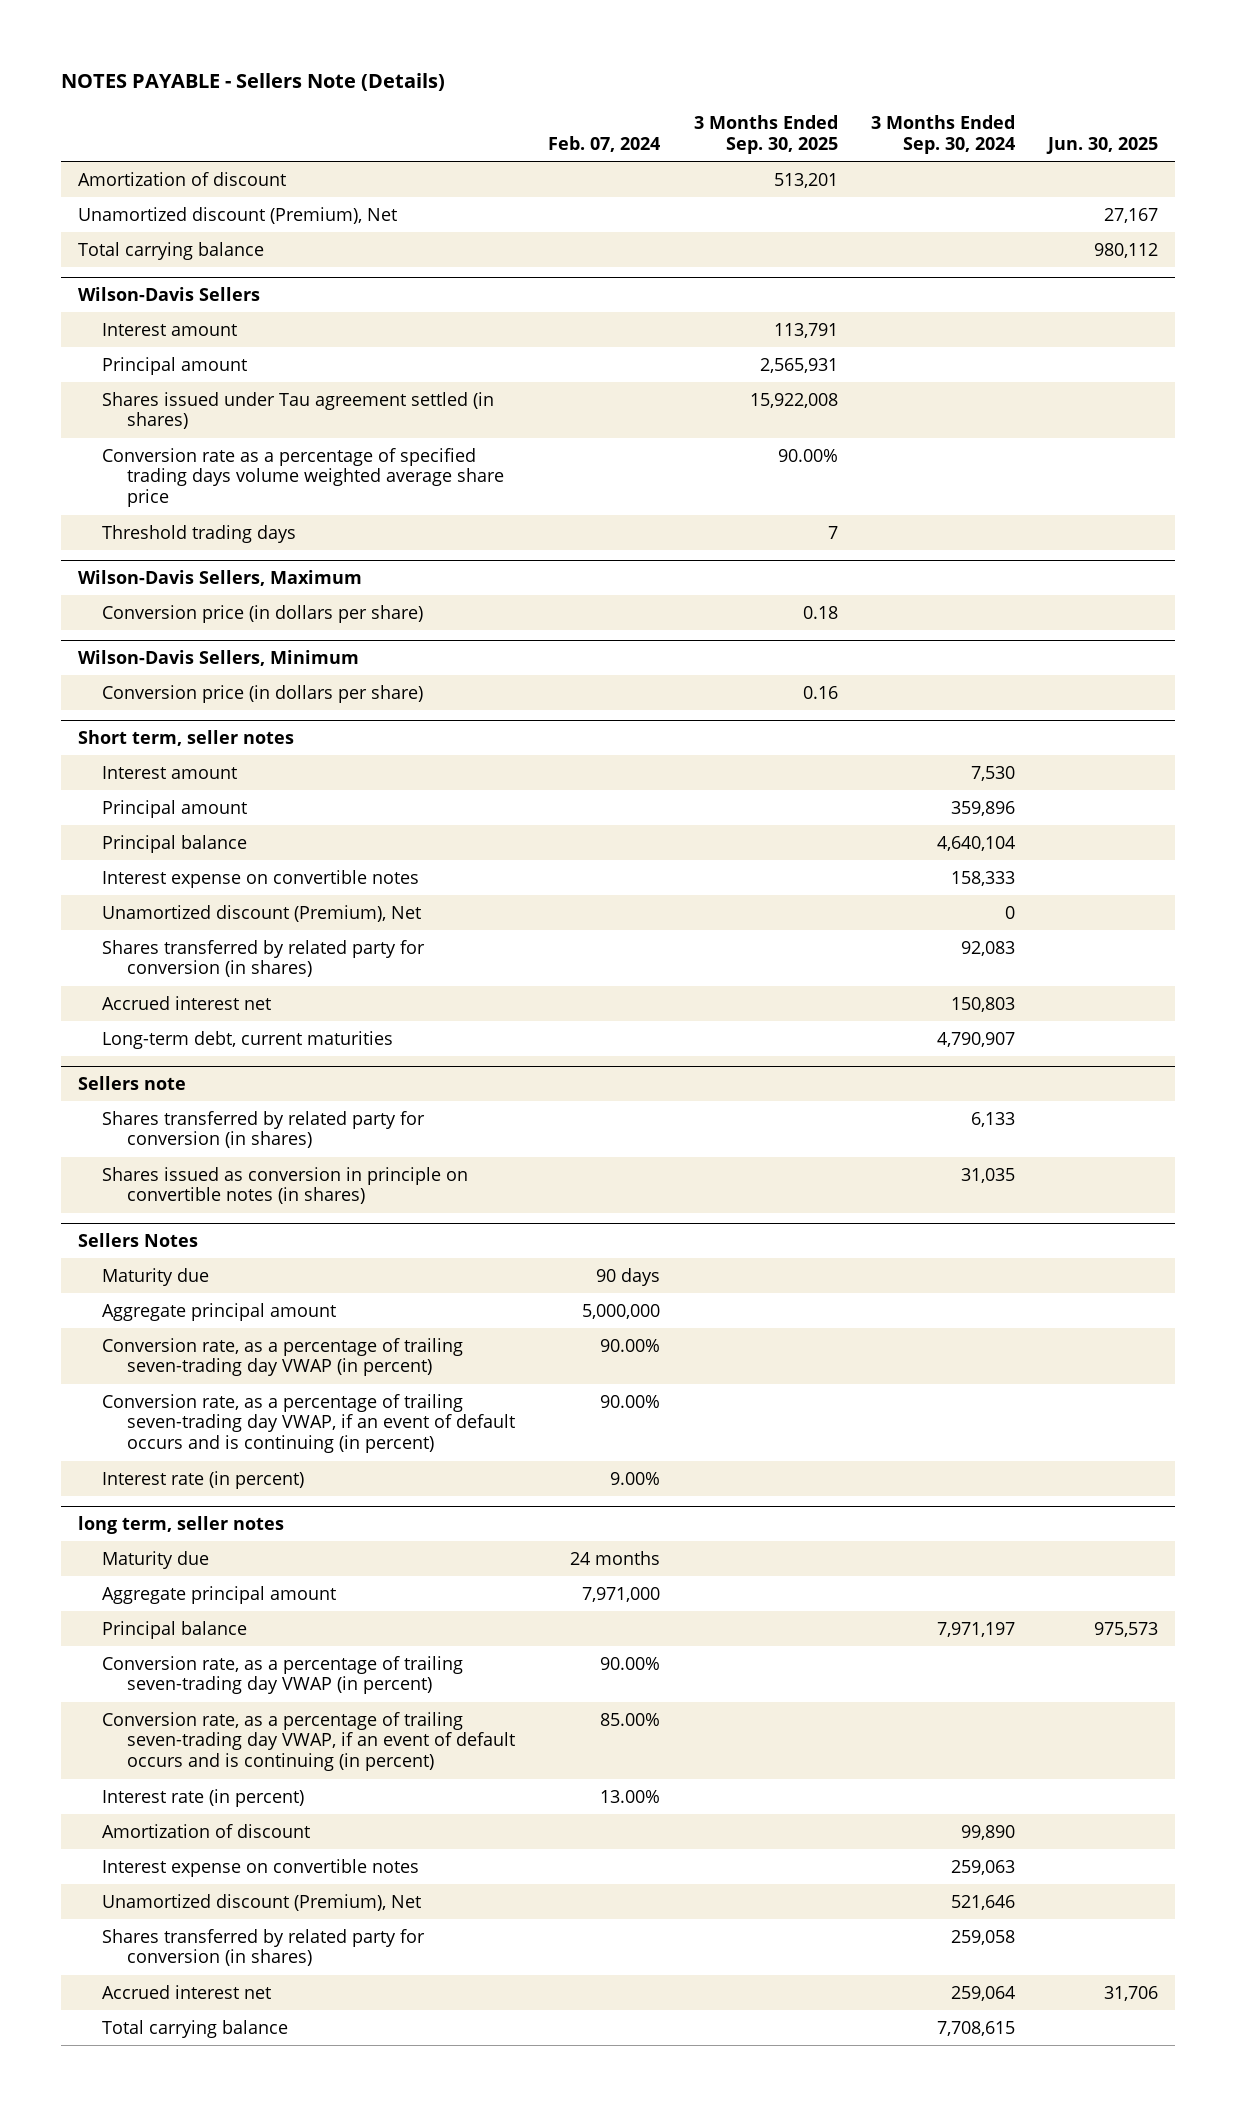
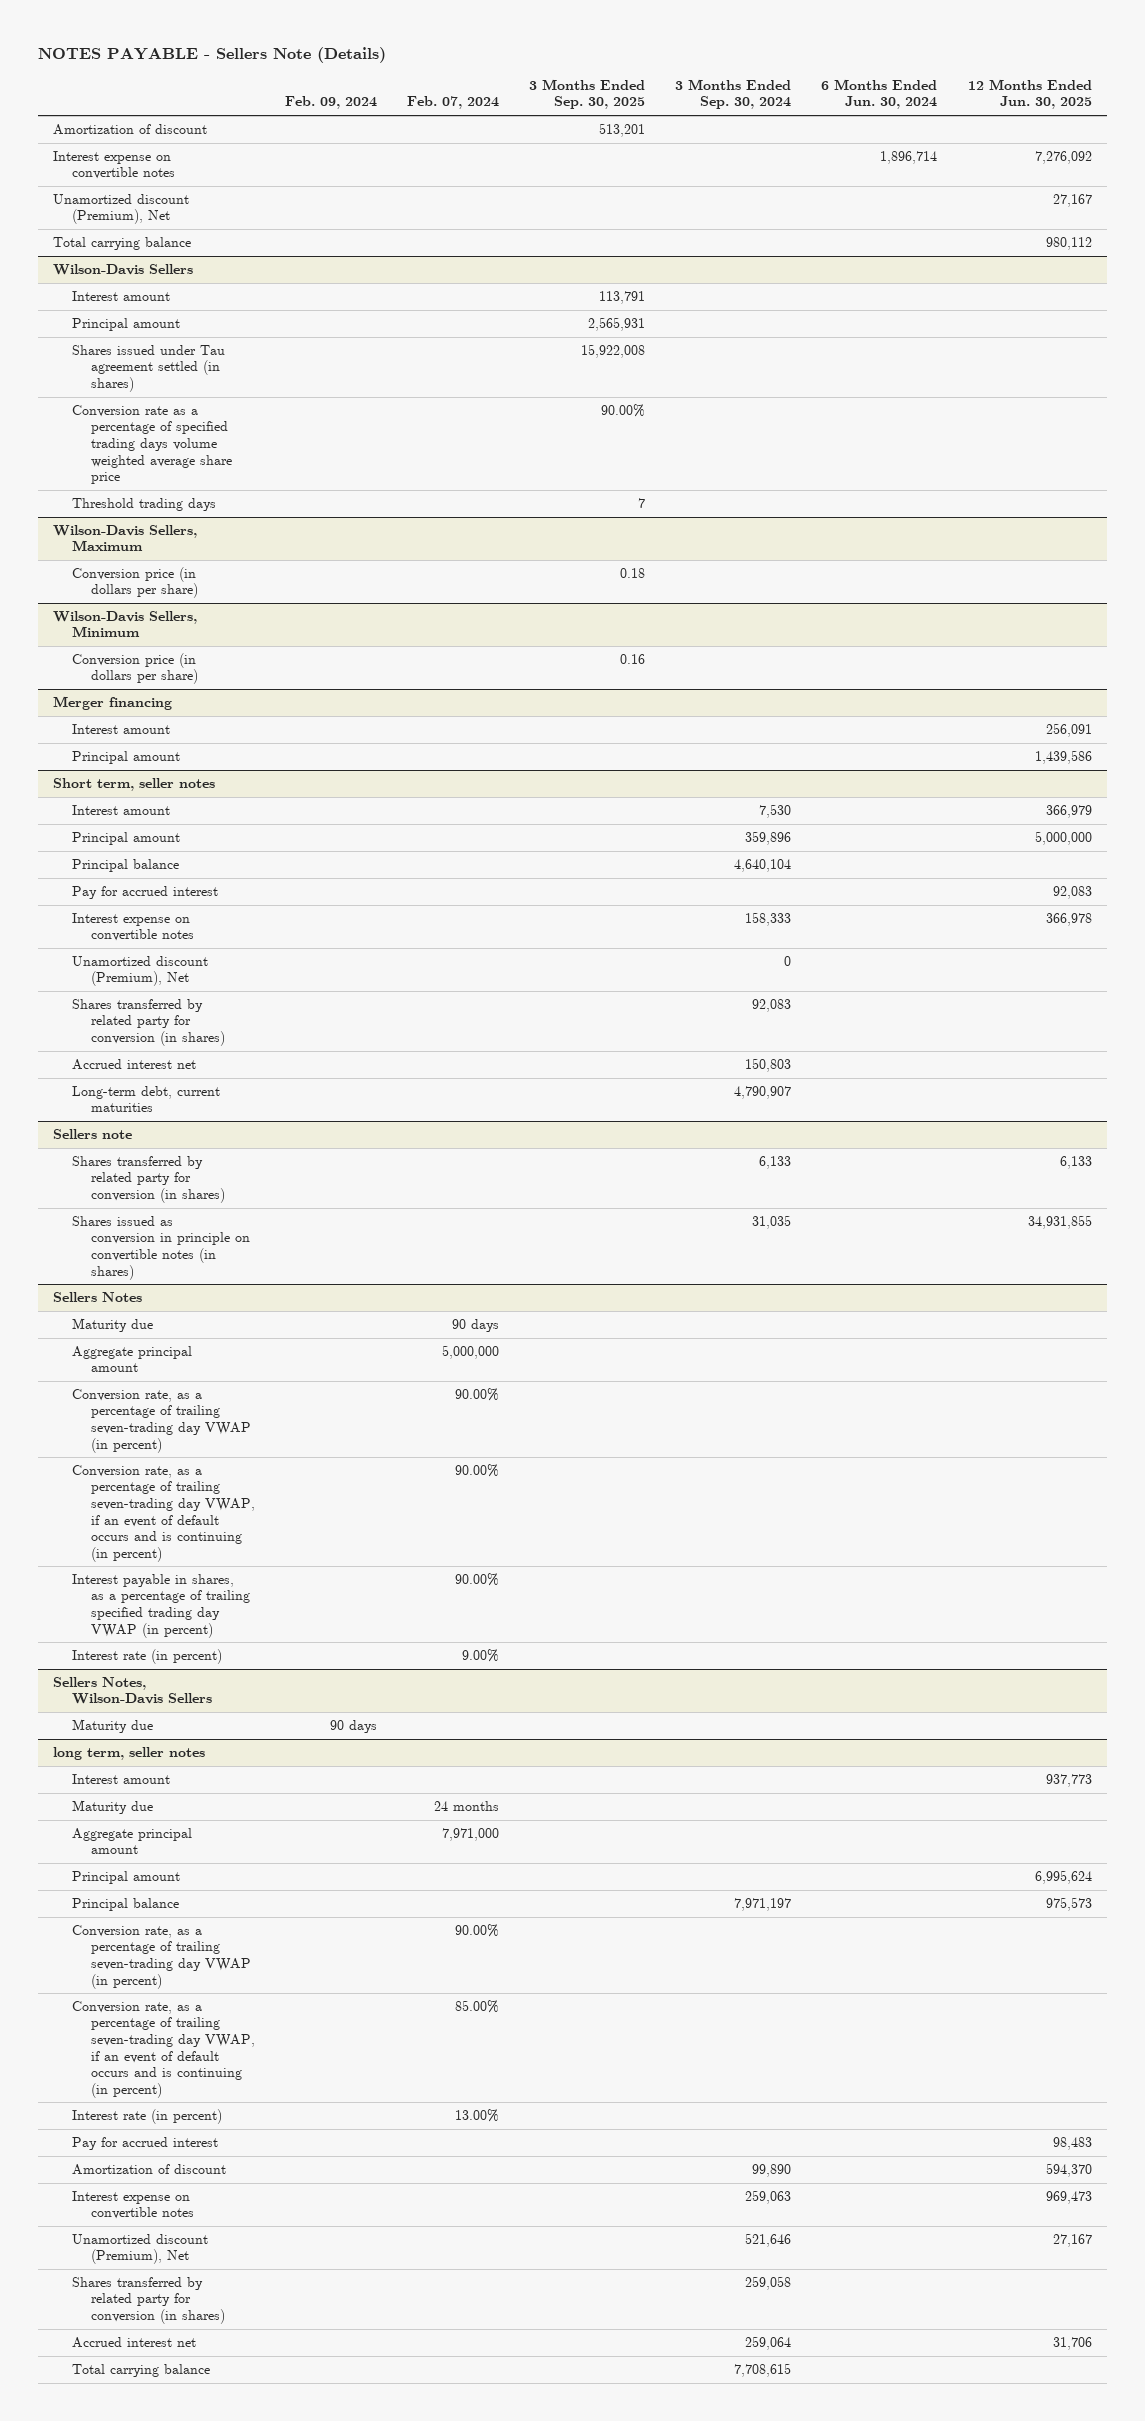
[1046,137,1159,155] Jun. 30, 2025 -> none
none -> [284,96,377,110] Feb. 09, 2024
none -> [821,78,938,110] 6 Months Ended Jun. 30, 2024
none -> [967,78,1092,110] 12 Months Ended Jun. 30, 2025
none -> [52,150,175,180] Interest expense on convertible notes
none -> [52,695,172,710] Merger financing
none -> [71,723,170,734] Interest amount
none -> [71,750,180,764] Principal amount
none -> [71,885,218,899] Pay for accrued interest
none -> [71,1573,250,1638] Interest payable in shares, as a percentage of trailing specified trading day VWAP (in percent)
none -> [52,1676,212,1705] Sellers Notes, Wilson-Davis Sellers
none -> [71,1718,153,1733] Maturity due
none -> [71,1773,170,1784] Interest amount
none -> [71,1870,180,1884] Principal amount
none -> [71,2136,218,2150] Pay for accrued interest

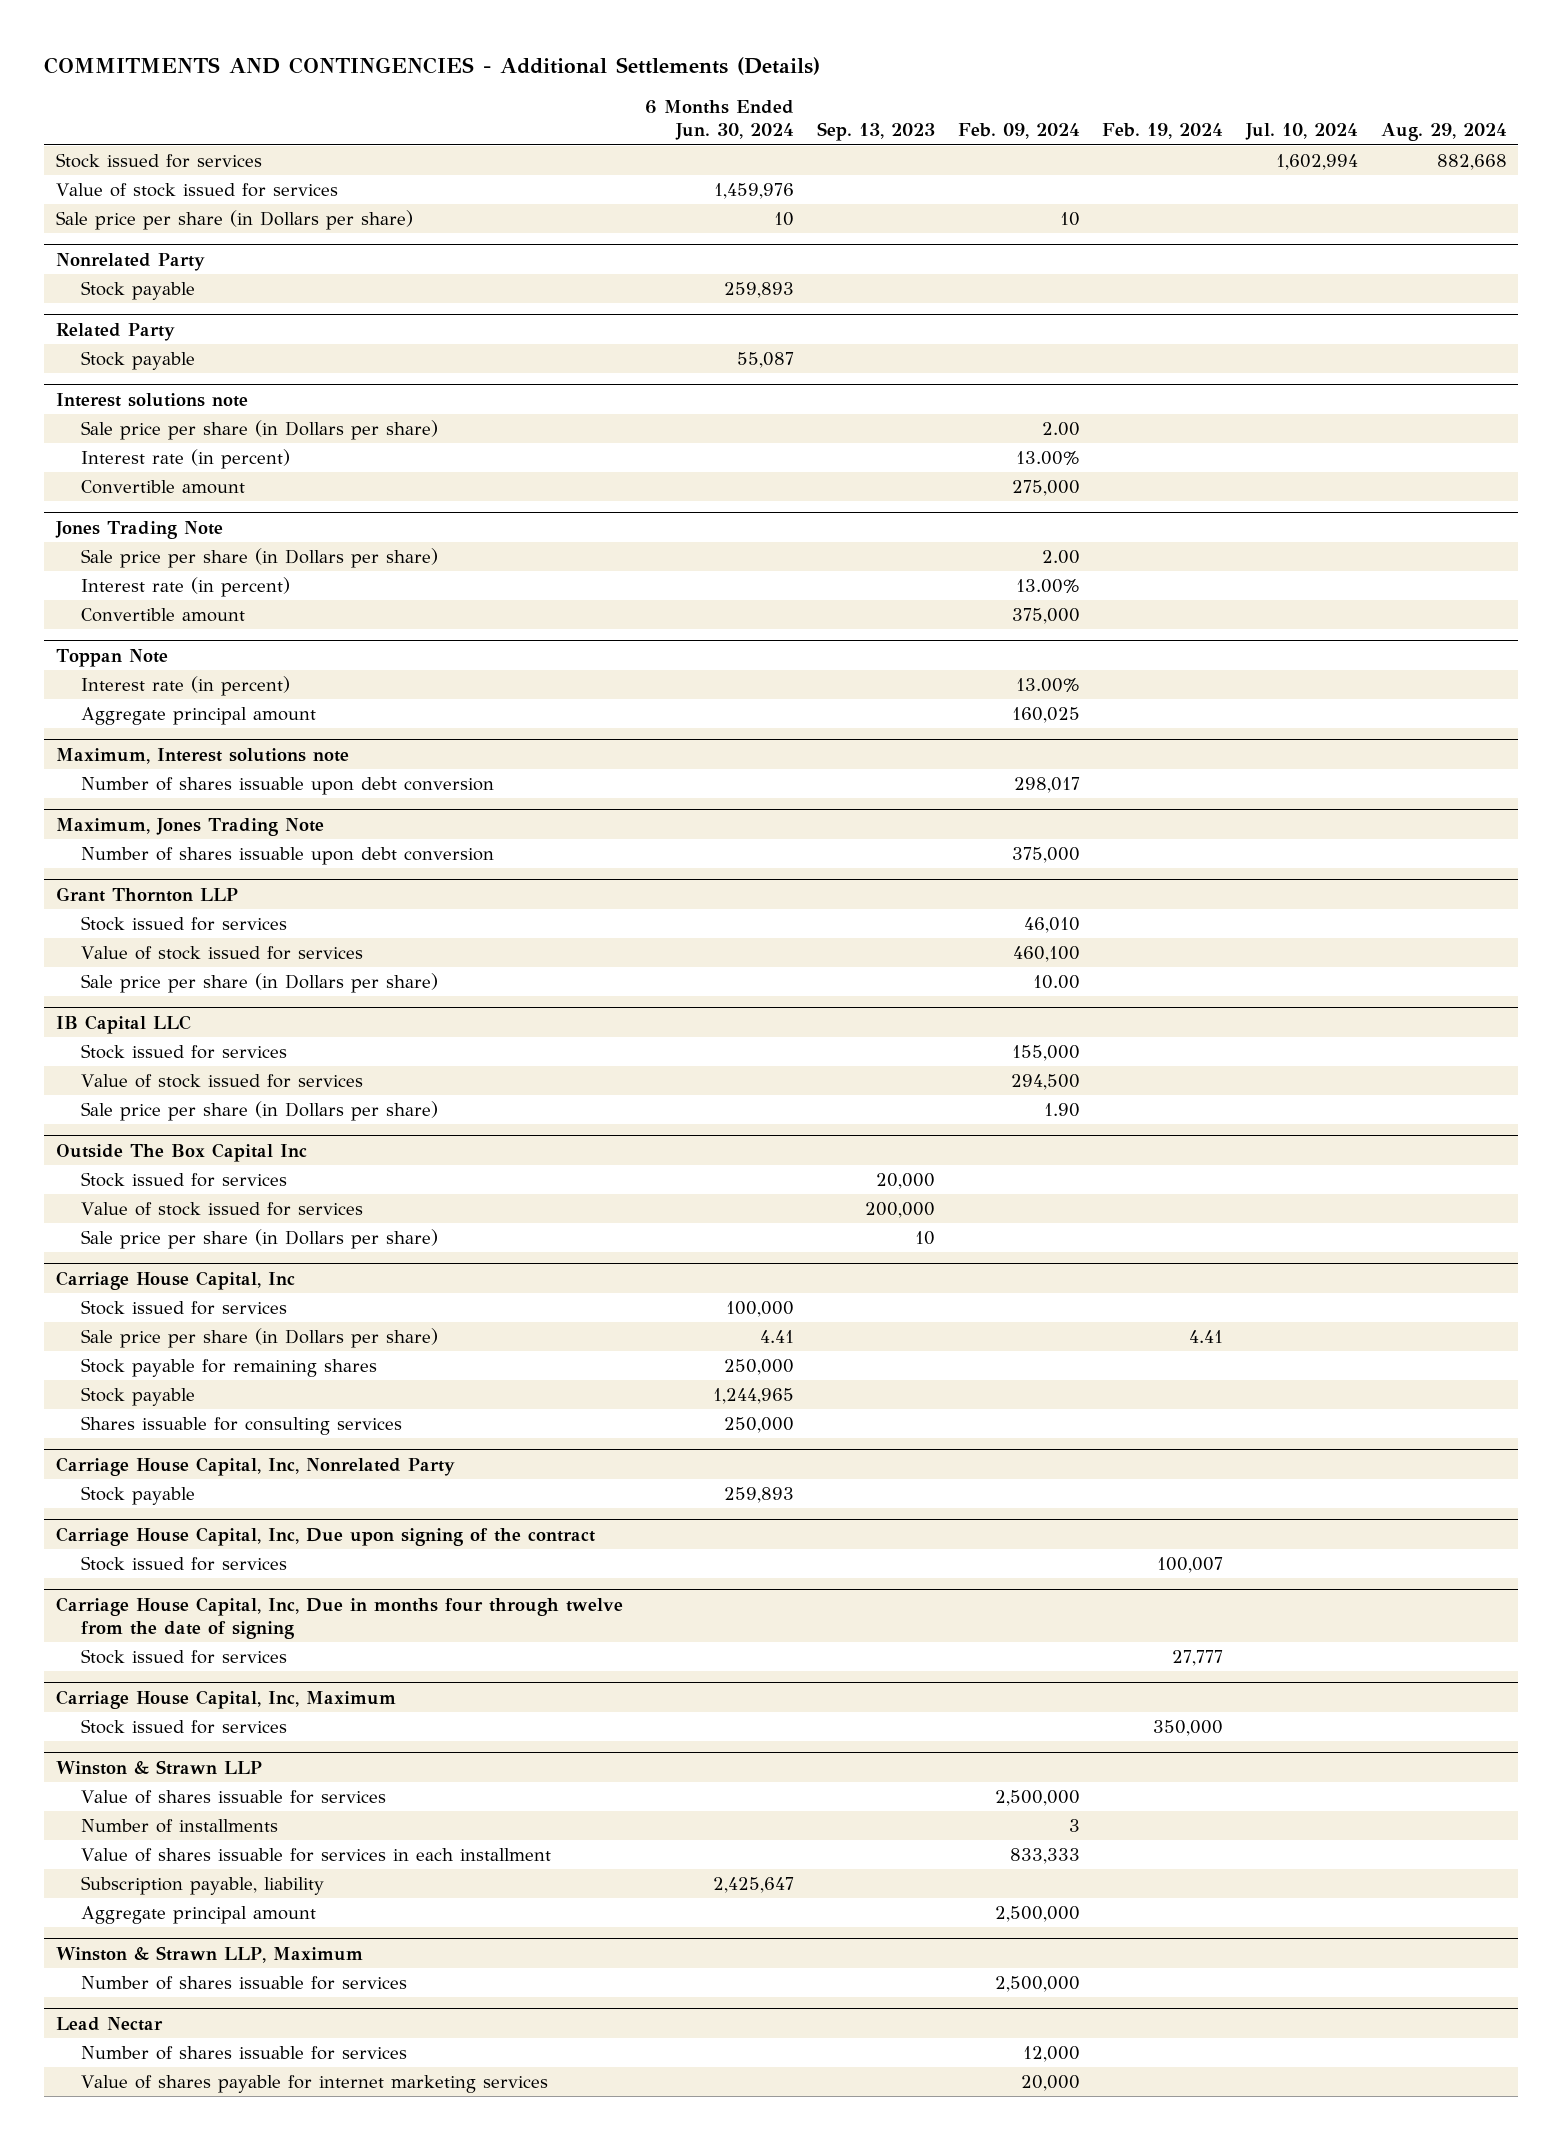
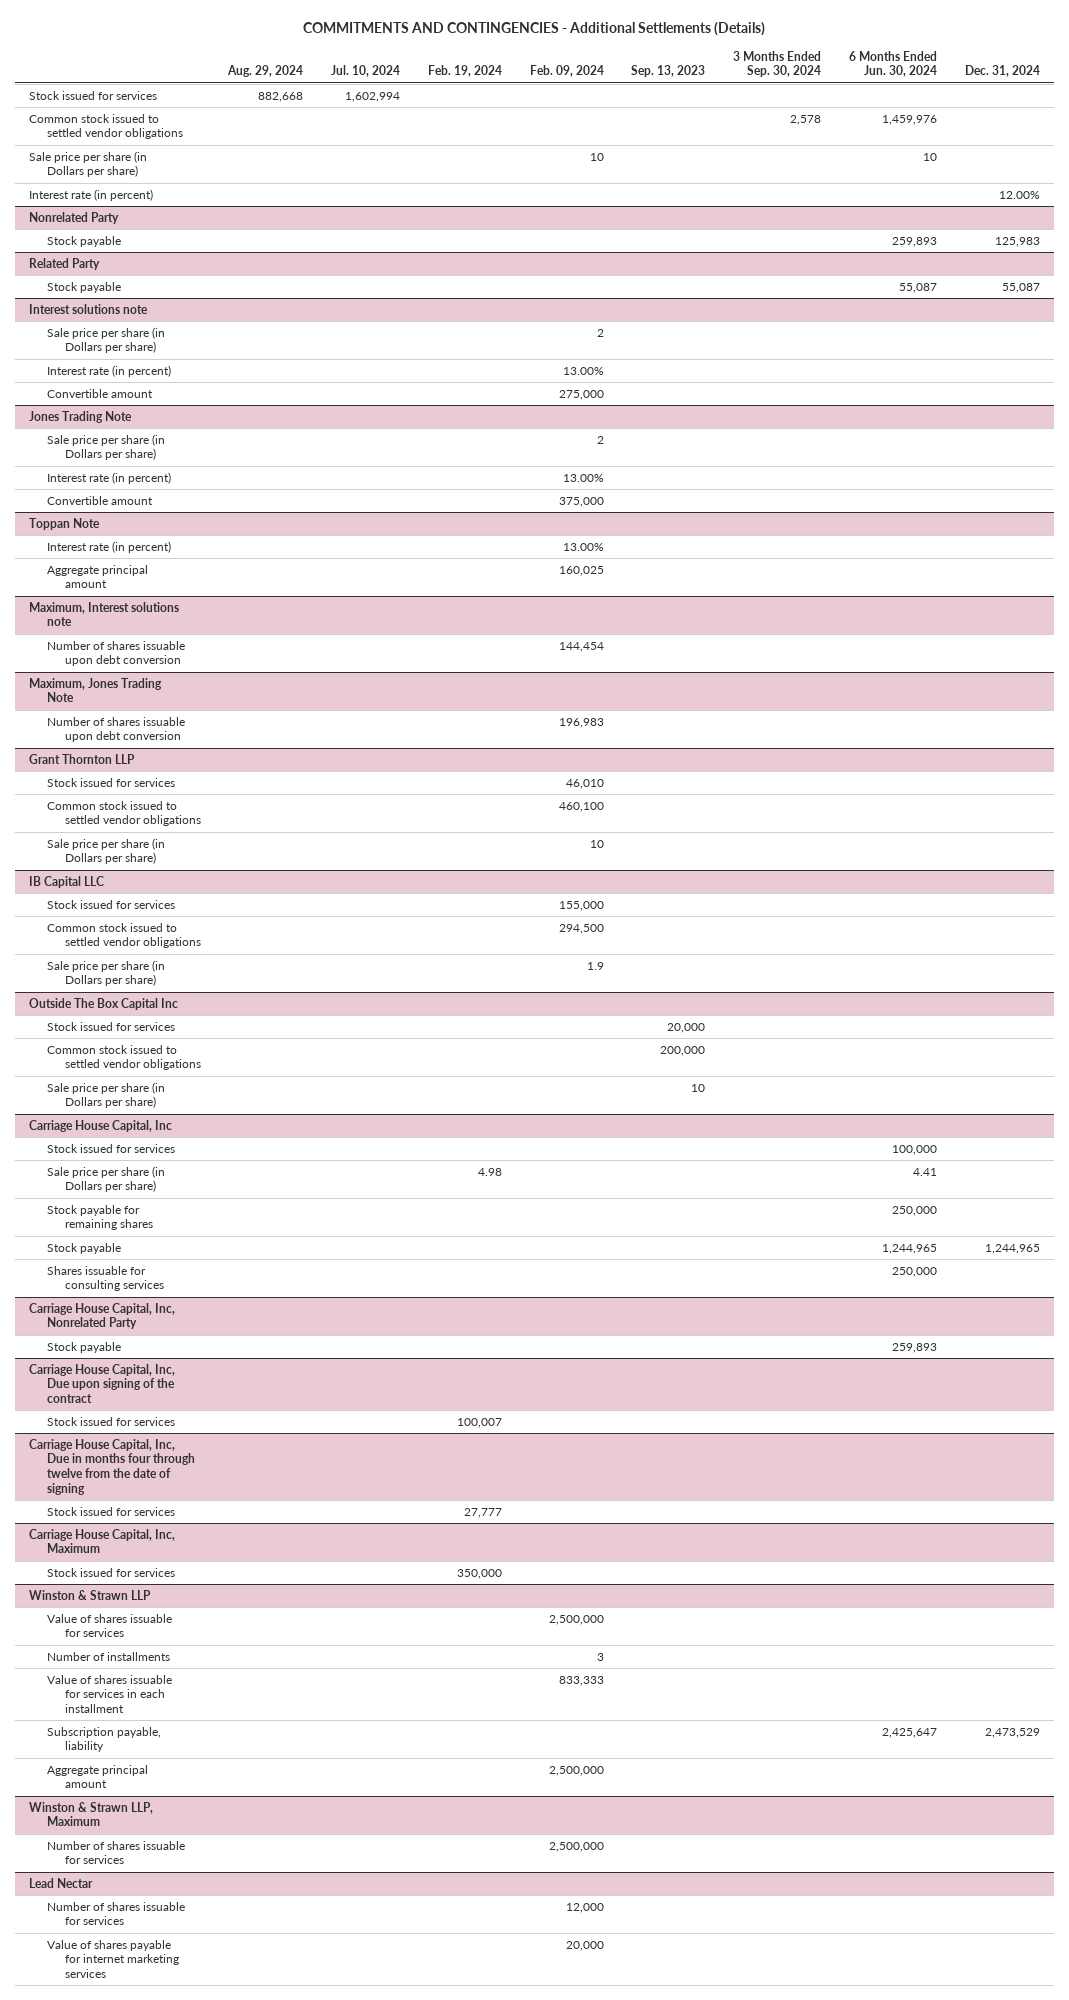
none -> [733,50,822,78] 3 Months Ended Sep. 30, 2024
none -> [964,65,1040,78] Dec. 31, 2024
[55,183,338,198] Value of stock issued for services -> [29,113,183,140] Common stock issued to settled vendor obligations
none -> [29,188,154,201] Interest rate (in percent)
[1041,422,1080,437] 2.00 -> [596,328,604,337] 2
[1041,550,1080,565] 2.00 -> [596,435,604,444] 2
[1013,777,1080,794] 298,017 -> [558,641,604,652] 144,454
[1011,847,1080,864] 375,000 -> [558,717,604,728] 196,983
[80,946,363,961] Value of stock issued for services -> [46,800,201,827] Common stock issued to settled vendor obligations
[1032,975,1080,990] 10.00 -> [589,839,604,848] 10
[80,1074,363,1089] Value of stock issued for services -> [46,922,201,949] Common stock issued to settled vendor obligations
[1043,1103,1080,1118] 1.90 -> [586,961,604,970] 1.9
[80,1202,363,1217] Value of stock issued for services -> [46,1044,201,1071] Common stock issued to settled vendor obligations
[1189,1330,1224,1344] 4.41 -> [477,1167,502,1176] 4.98

